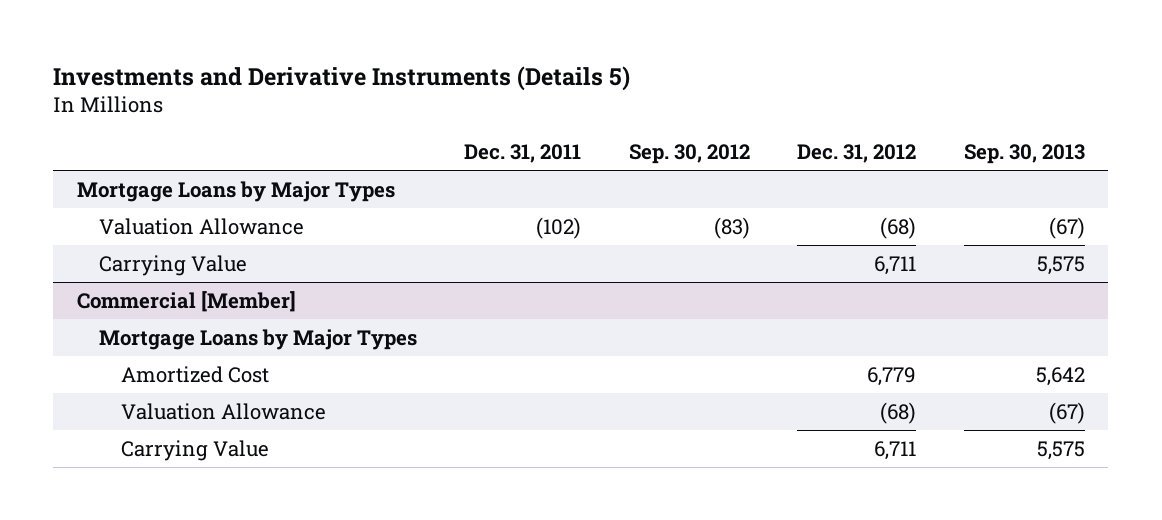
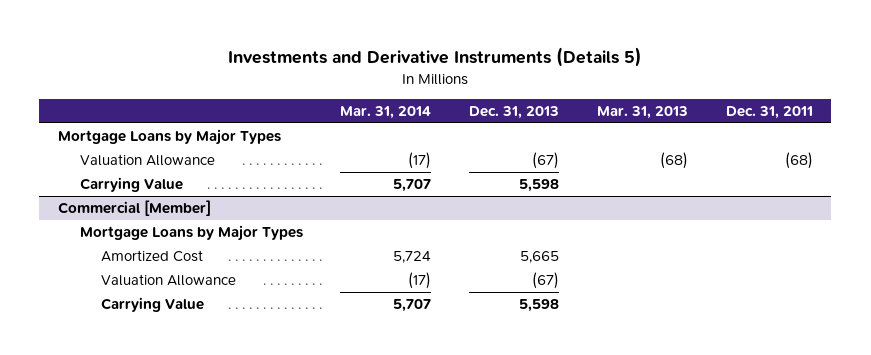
[628,143,750,164] Sep. 30, 2012 -> none
[797,143,917,163] Dec. 31, 2012 -> none
[963,143,1085,164] Sep. 30, 2013 -> none
none -> [340,105,432,119] Mar. 31, 2014
none -> [469,105,560,119] Dec. 31, 2013
none -> [596,105,688,119] Mar. 31, 2013
[536,217,582,240] (102) -> [784,152,813,170] (68)

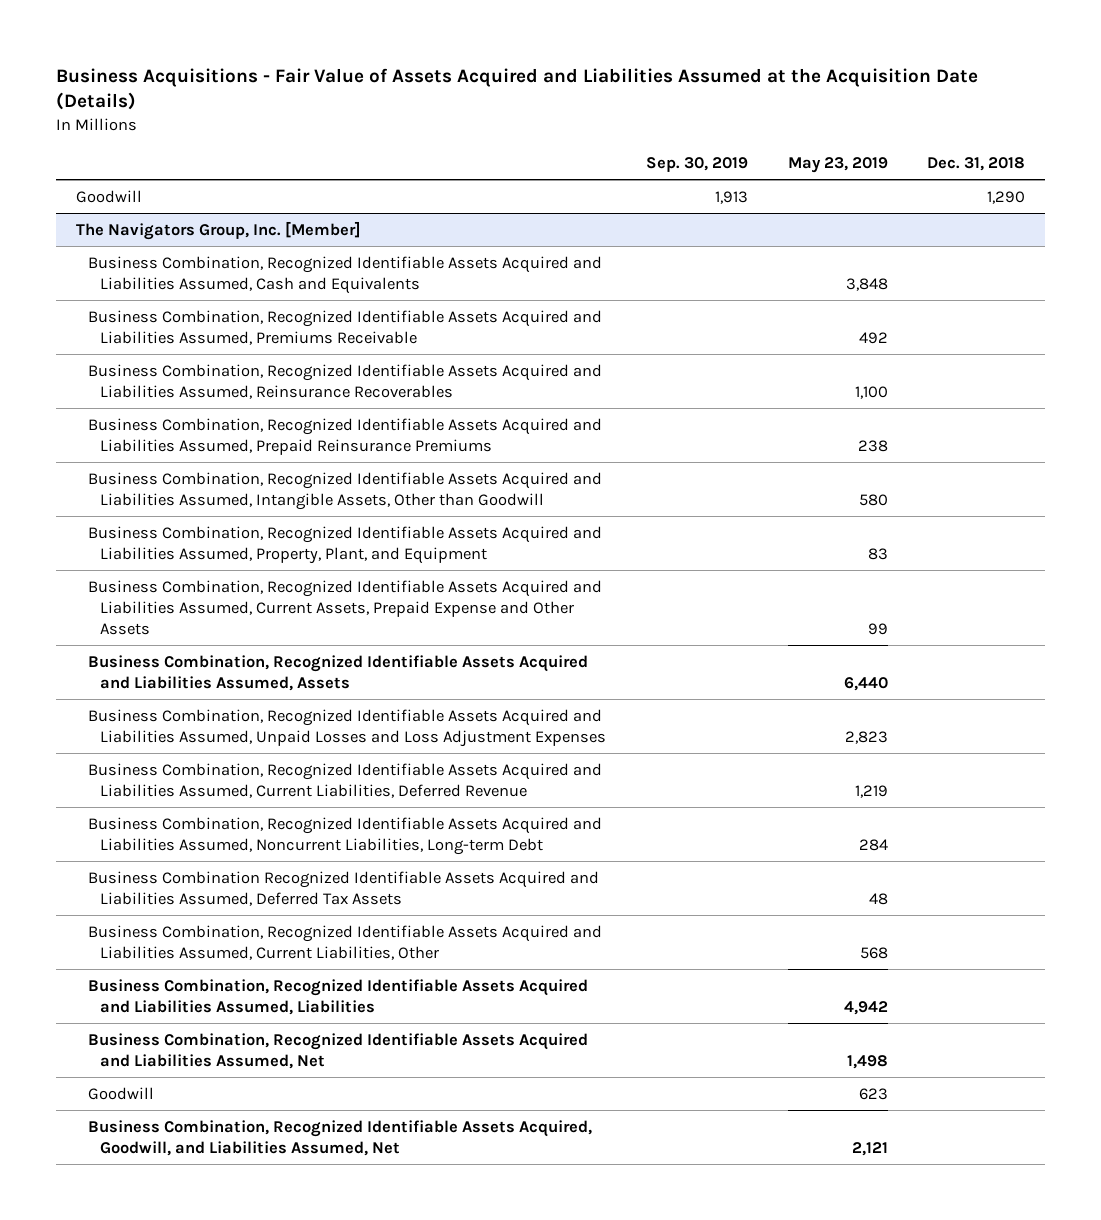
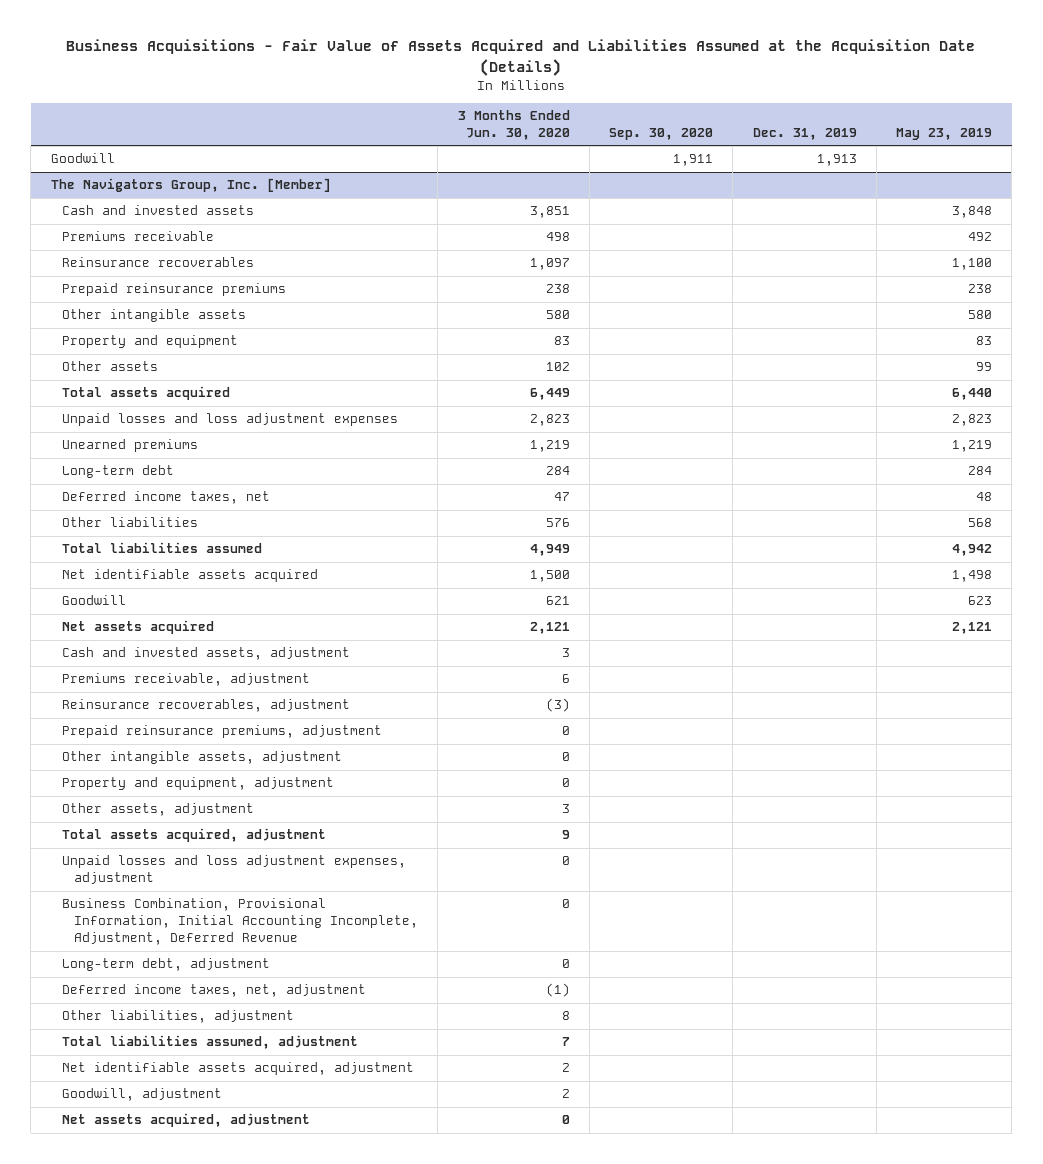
[645,156,748,172] Sep. 30, 2019 -> none
[927,156,1026,171] Dec. 31, 2018 -> none
none -> [457,110,570,141] 3 Months Ended Jun. 30, 2020
none -> [609,128,714,141] Sep. 30, 2020
none -> [752,128,857,141] Dec. 31, 2019
[87,255,602,294] Business Combination, Recognized Identifiable Assets Acquired and Liabilities Assumed, Cash and Equivalents -> [62,205,255,216] Cash and invested assets
[87,309,602,345] Business Combination, Recognized Identifiable Assets Acquired and Liabilities Assumed, Premiums Receivable -> [62,231,215,242] Premiums receivable
[87,363,602,399] Business Combination, Recognized Identifiable Assets Acquired and Liabilities Assumed, Reinsurance Recoverables -> [62,257,255,268] Reinsurance recoverables
[87,417,602,455] Business Combination, Recognized Identifiable Assets Acquired and Liabilities Assumed, Prepaid Reinsurance Premiums -> [62,283,287,297] Prepaid reinsurance premiums
[87,471,602,510] Business Combination, Recognized Identifiable Assets Acquired and Liabilities Assumed, Intangible Assets, Other than Goodwill -> [62,309,247,323] Other intangible assets
[87,525,602,564] Business Combination, Recognized Identifiable Assets Acquired and Liabilities Assumed, Property, Plant, and Equipment -> [62,335,239,349] Property and equipment
[87,579,602,635] Business Combination, Recognized Identifiable Assets Acquired and Liabilities Assumed, Current Assets, Prepaid Expense and Other Assets -> [62,361,159,372] Other assets
[87,654,588,691] Business Combination, Recognized Identifiable Assets Acquired and Liabilities Assumed, Assets -> [62,386,231,401] Total assets acquired
[87,708,607,747] Business Combination, Recognized Identifiable Assets Acquired and Liabilities Assumed, Unpaid Losses and Loss Adjustment Expenses -> [62,413,399,427] Unpaid losses and loss adjustment expenses
[87,762,602,798] Business Combination, Recognized Identifiable Assets Acquired and Liabilities Assumed, Current Liabilities, Deferred Revenue -> [62,439,199,453] Unearned premiums
[87,816,602,855] Business Combination, Recognized Identifiable Assets Acquired and Liabilities Assumed, Noncurrent Liabilities, Long-term Debt -> [62,465,175,479] Long-term debt
[87,870,599,906] Business Combination Recognized Identifiable Assets Acquired and Liabilities Assumed, Deferred Tax Assets -> [62,491,271,505] Deferred income taxes, net
[87,924,602,960] Business Combination, Recognized Identifiable Assets Acquired and Liabilities Assumed, Current Liabilities, Other -> [62,517,199,528] Other liabilities
[87,978,588,1015] Business Combination, Recognized Identifiable Assets Acquired and Liabilities Assumed, Liabilities -> [62,542,263,554] Total liabilities assumed
[87,1032,588,1069] Business Combination, Recognized Identifiable Assets Acquired and Liabilities Assumed, Net -> [62,569,319,583] Net identifiable assets acquired
[87,1119,592,1156] Business Combination, Recognized Identifiable Assets Acquired, Goodwill, and Liabilities Assumed, Net -> [62,620,215,635] Net assets acquired
none -> [62,647,351,661] Cash and invested assets, adjustment
none -> [62,673,311,687] Premiums receivable, adjustment
none -> [62,699,351,713] Reinsurance recoverables, adjustment
none -> [62,725,383,739] Prepaid reinsurance premiums, adjustment
none -> [62,751,343,765] Other intangible assets, adjustment
none -> [62,777,335,791] Property and equipment, adjustment
none -> [62,803,255,817] Other assets, adjustment
none -> [62,828,327,843] Total assets acquired, adjustment
none -> [62,855,407,885] Unpaid losses and loss adjustment expenses, adjustment
none -> [62,898,419,946] Business Combination, Provisional Information, Initial Accounting Incomplete, Adjustment, Deferred Revenue
none -> [62,958,271,972] Long-term debt, adjustment
none -> [62,984,367,998] Deferred income taxes, net, adjustment
none -> [62,1010,295,1024] Other liabilities, adjustment
none -> [62,1035,359,1050] Total liabilities assumed, adjustment
none -> [62,1062,415,1076] Net identifiable assets acquired, adjustment
none -> [62,1088,223,1102] Goodwill, adjustment
none -> [62,1113,311,1128] Net assets acquired, adjustment

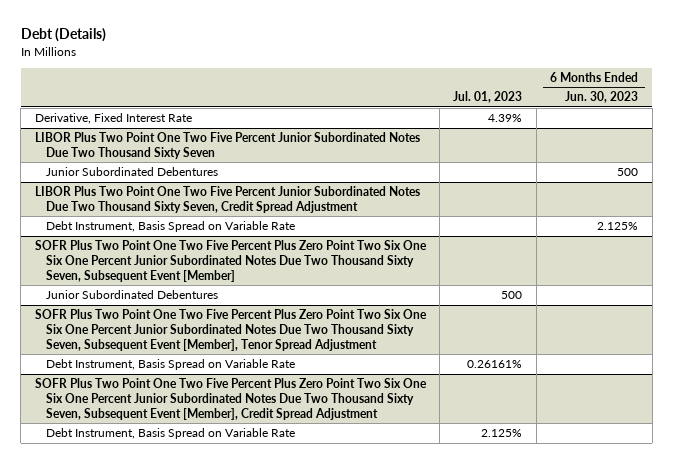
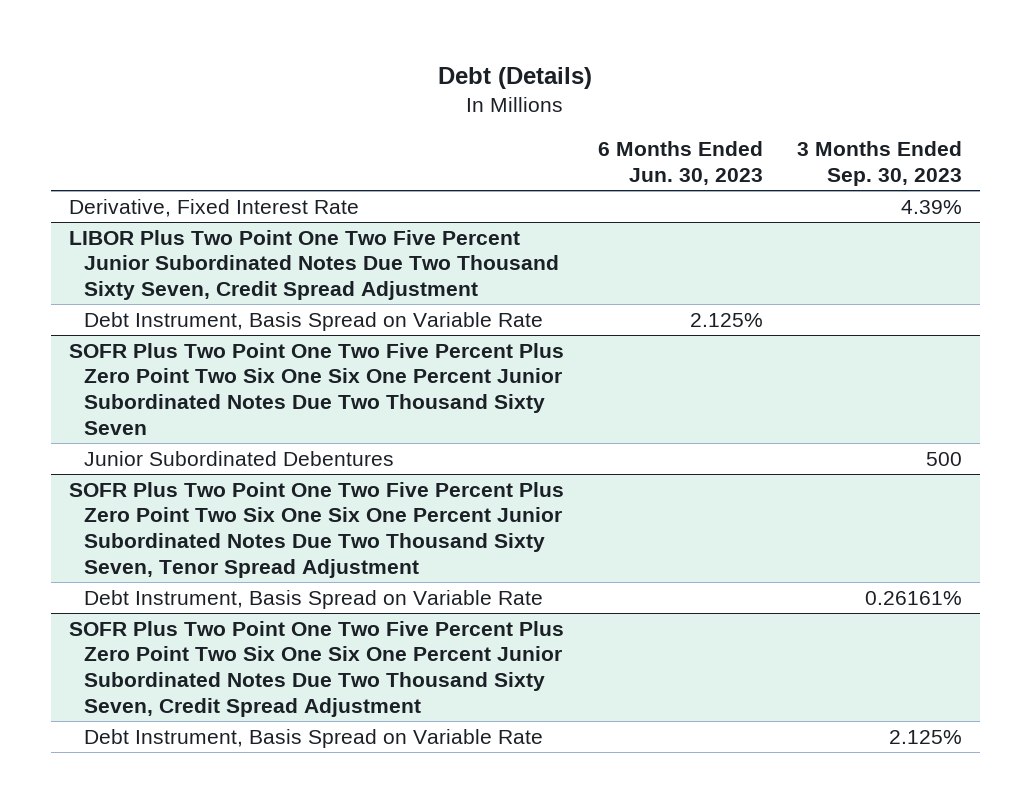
[453,91,523,104] Jul. 01, 2023 -> none
none -> [797,141,963,186] 3 Months Ended Sep. 30, 2023
[34,132,420,160] LIBOR Plus Two Point One Two Five Percent Junior Subordinated Notes Due Two Thousand Sixty Seven -> none
[45,167,218,177] Junior Subordinated Debentures -> none
[34,240,427,282] SOFR Plus Two Point One Two Five Percent Plus Zero Point Two Six One Six One Percent Junior Subordinated Notes Due Two Thousand Sixty Seven, Subsequent Event [Member] -> [68,342,564,435] SOFR Plus Two Point One Two Five Percent Plus Zero Point Two Six One Six One Percent Junior Subordinated Notes Due Two Thousand Sixty Seven
[34,309,427,351] SOFR Plus Two Point One Two Five Percent Plus Zero Point Two Six One Six One Percent Junior Subordinated Notes Due Two Thousand Sixty Seven, Subsequent Event [Member], Tenor Spread Adjustment -> [68,481,564,578] SOFR Plus Two Point One Two Five Percent Plus Zero Point Two Six One Six One Percent Junior Subordinated Notes Due Two Thousand Sixty Seven, Tenor Spread Adjustment
[34,378,427,420] SOFR Plus Two Point One Two Five Percent Plus Zero Point Two Six One Six One Percent Junior Subordinated Notes Due Two Thousand Sixty Seven, Subsequent Event [Member], Credit Spread Adjustment -> [68,620,564,717] SOFR Plus Two Point One Two Five Percent Plus Zero Point Two Six One Six One Percent Junior Subordinated Notes Due Two Thousand Sixty Seven, Credit Spread Adjustment

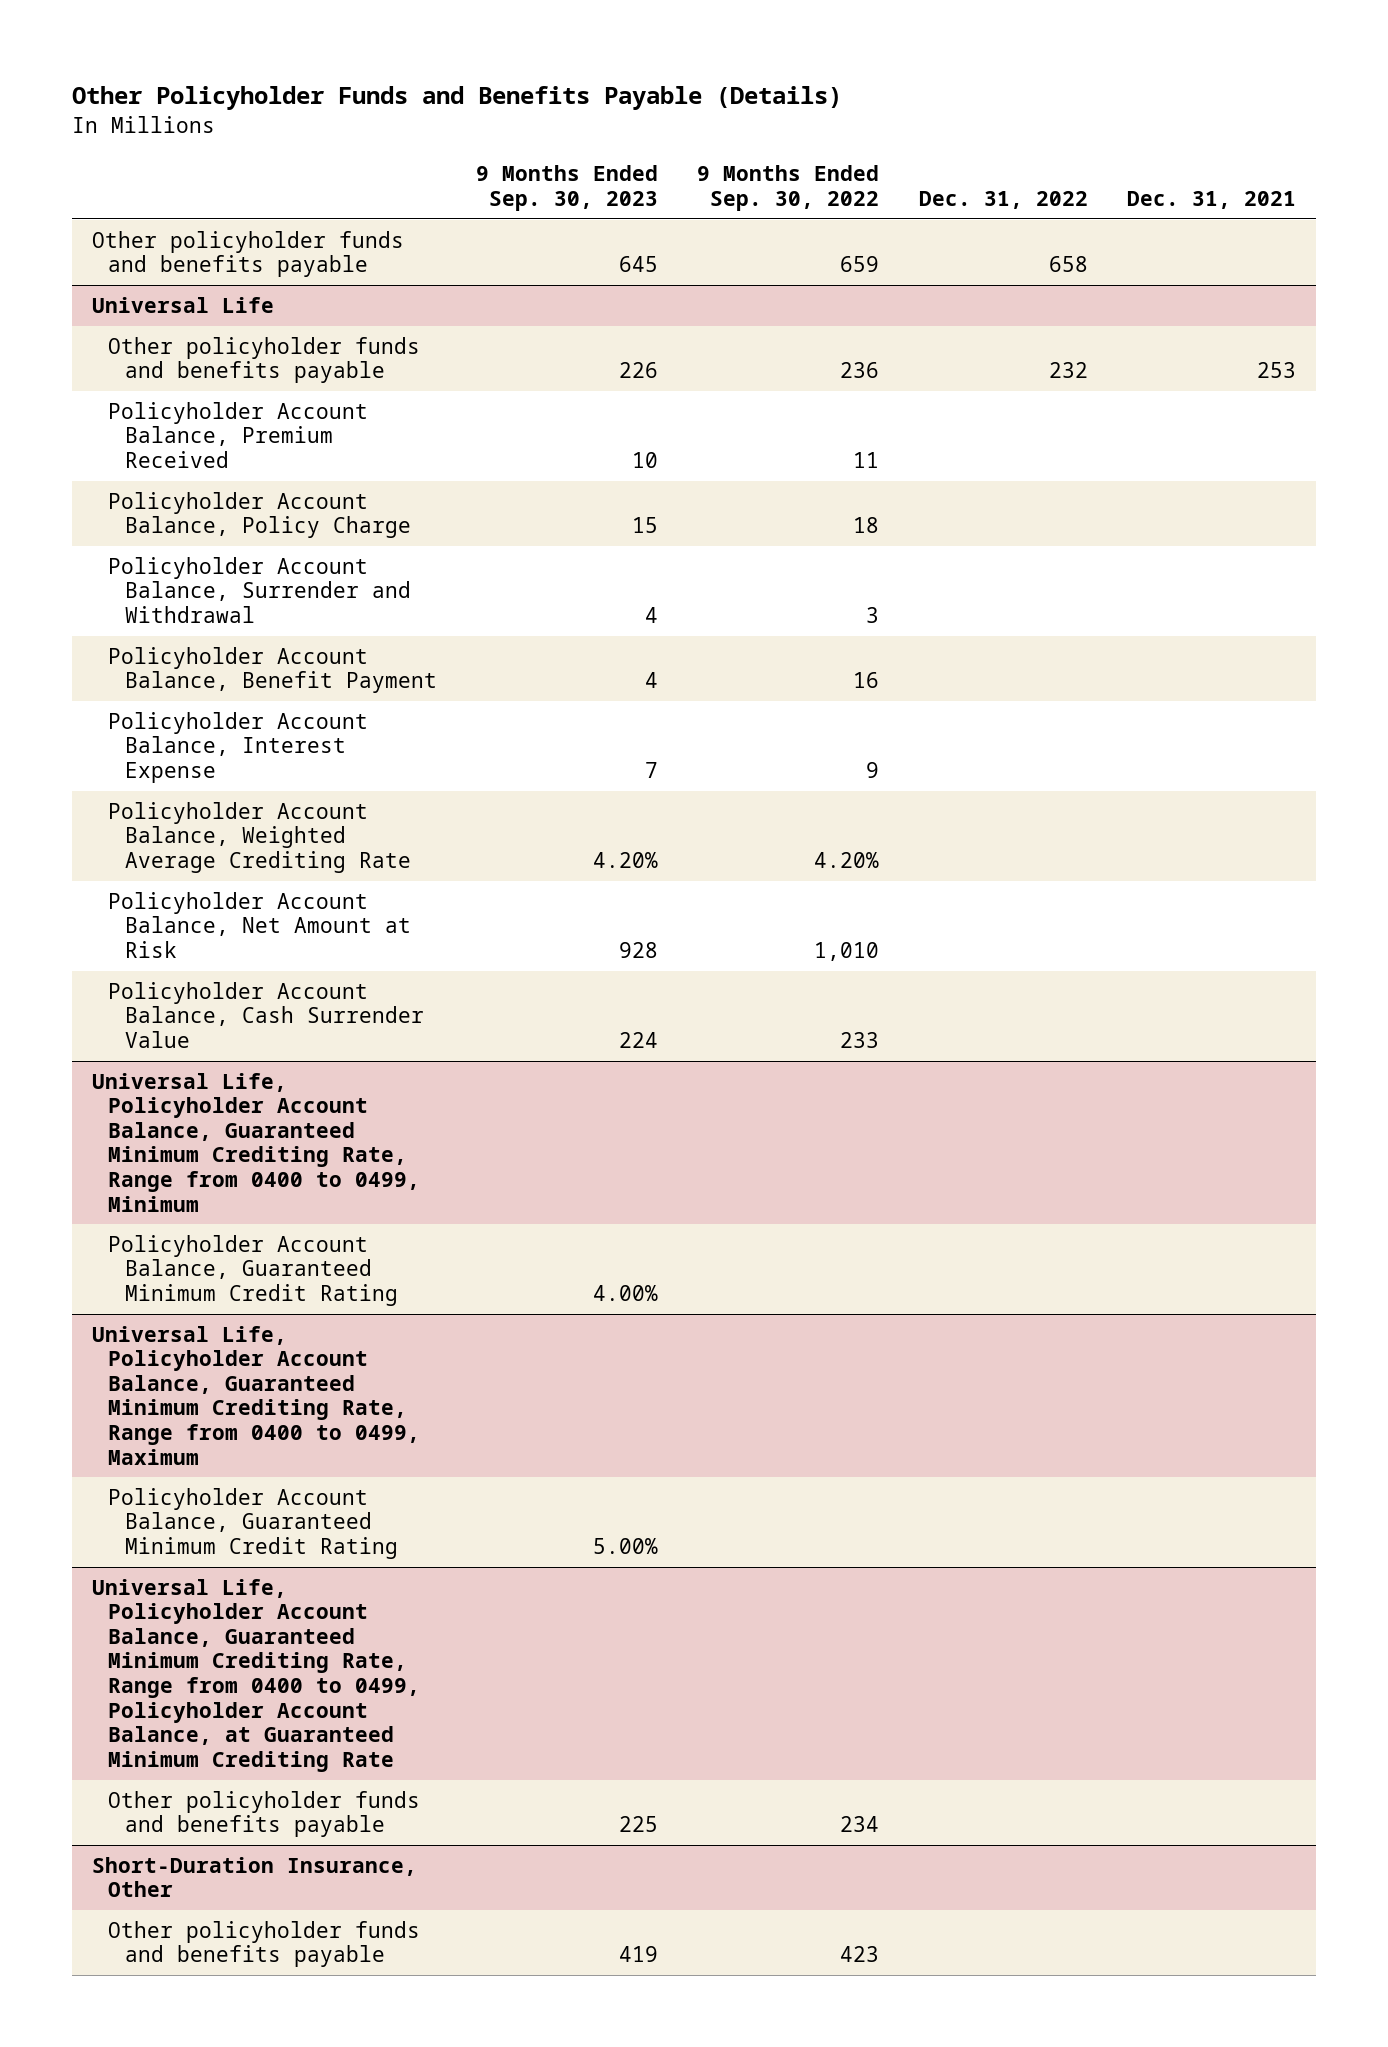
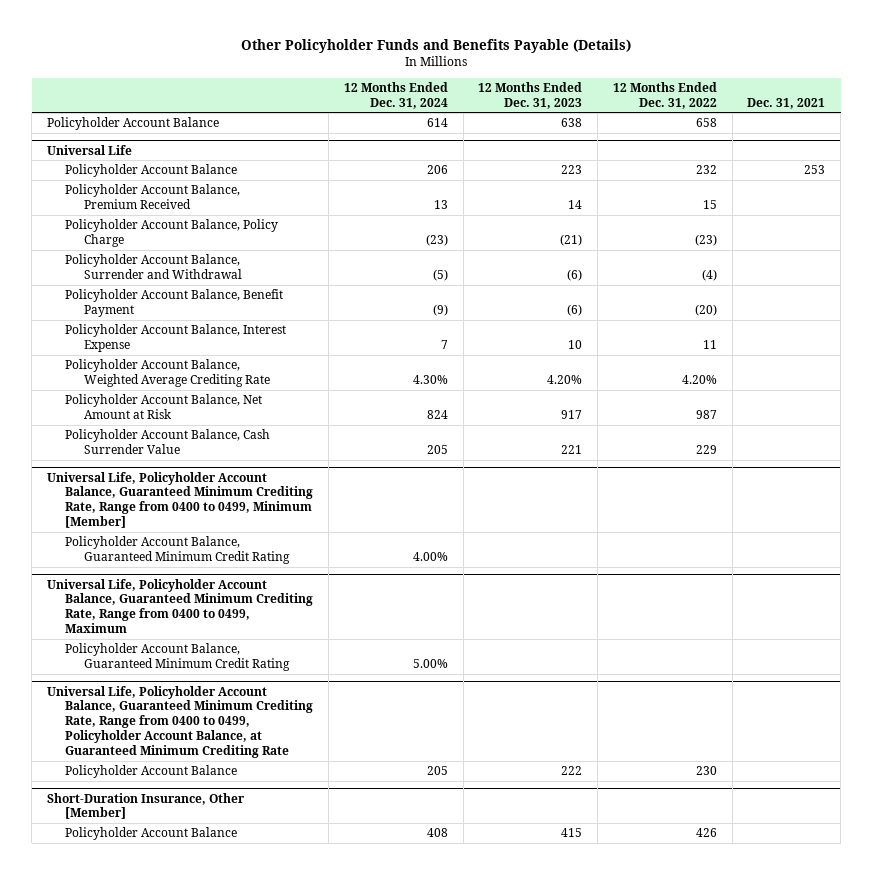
[476,165,659,211] 9 Months Ended Sep. 30, 2023 -> none
[697,165,880,211] 9 Months Ended Sep. 30, 2022 -> none
[918,190,1088,209] Dec. 31, 2022 -> none
none -> [343,81,448,109] 12 Months Ended Dec. 31, 2024
none -> [478,81,583,109] 12 Months Ended Dec. 31, 2023
none -> [612,81,717,109] 12 Months Ended Dec. 31, 2022
[91,230,404,278] Other policyholder funds and benefits payable -> [46,117,219,131] Policyholder Account Balance
[108,336,421,384] Other policyholder funds and benefits payable -> [65,164,238,178] Policyholder Account Balance
[91,1072,421,1212] Universal Life, Policyholder Account Balance, Guaranteed Minimum Crediting Rate, Range from 0400 to 0499, Minimum -> [46,471,314,529] Universal Life, Policyholder Account Balance, Guaranteed Minimum Crediting Rate, Range from 0400 to 0499, Minimum [Member]
[108,1790,421,1838] Other policyholder funds and benefits payable -> [65,765,238,779] Policyholder Account Balance
[91,1856,417,1898] Short-Duration Insurance, Other -> [46,792,245,820] Short-Duration Insurance, Other [Member]
[108,1920,421,1968] Other policyholder funds and benefits payable -> [65,827,238,841] Policyholder Account Balance

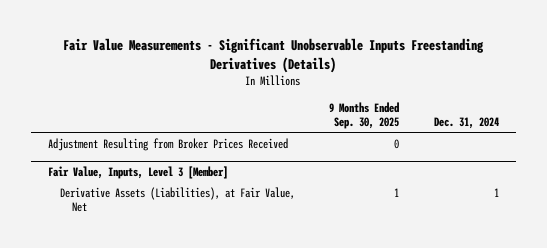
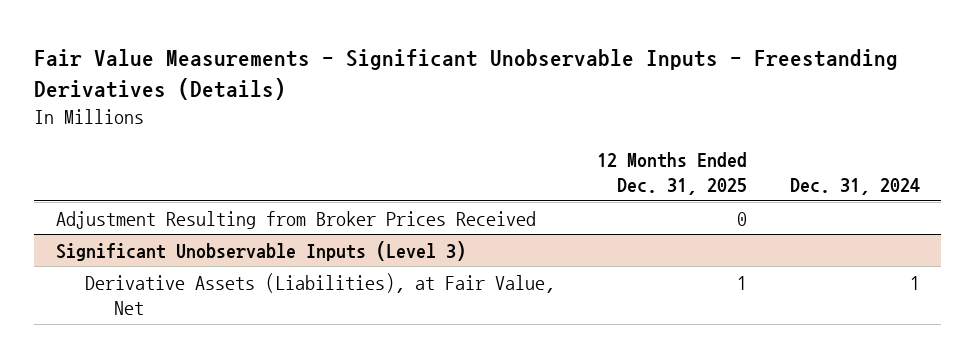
[63,37,485,73] Fair Value Measurements - Significant Unobservable Inputs Freestanding Derivatives (Details) -> [34,49,899,101] Fair Value Measurements - Significant Unobservable Inputs - Freestanding Derivatives (Details)
[329,102,400,130] 9 Months Ended Sep. 30, 2025 -> none
none -> [597,151,748,196] 12 Months Ended Dec. 31, 2025
[47,165,228,179] Fair Value, Inputs, Level 3 [Member] -> [55,240,466,261] Significant Unobservable Inputs (Level 3)

